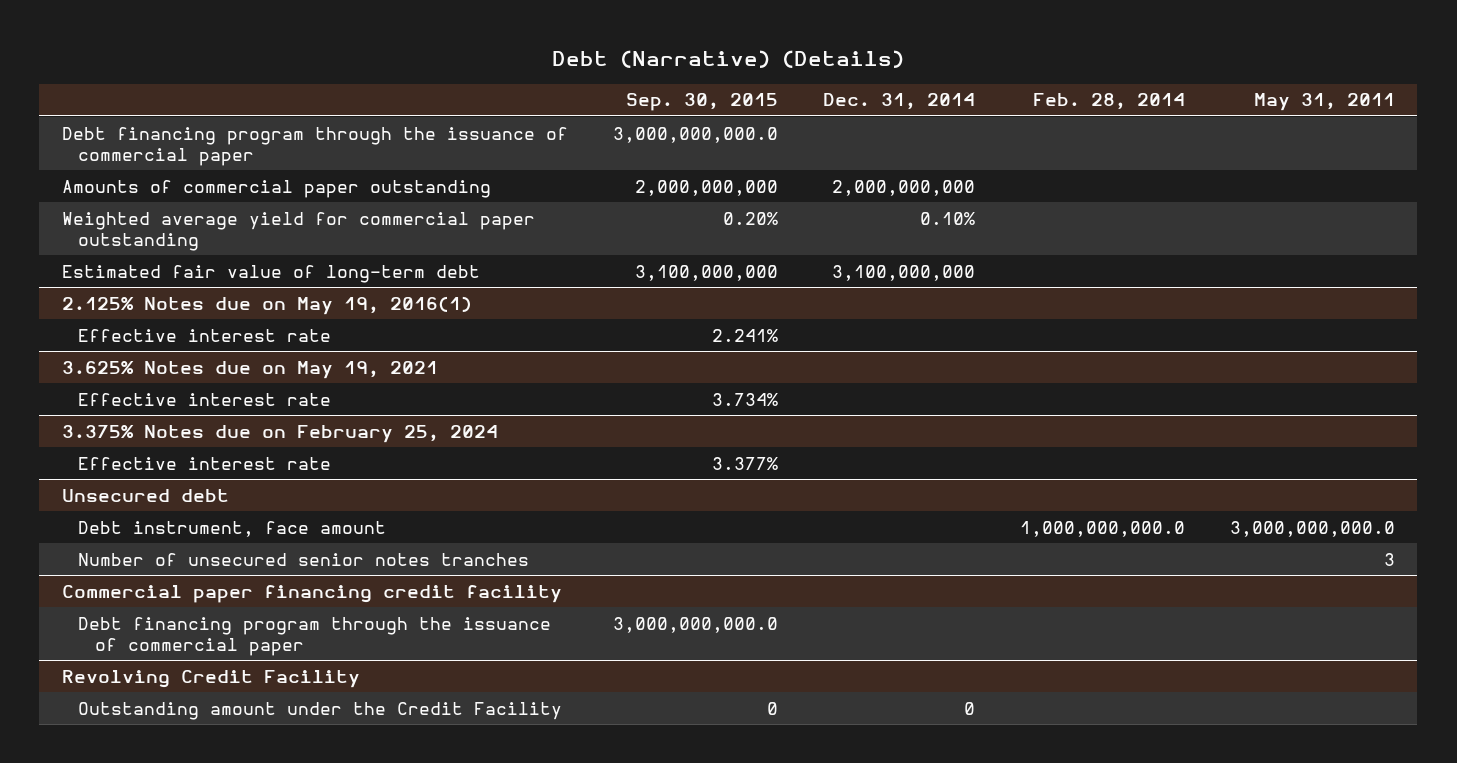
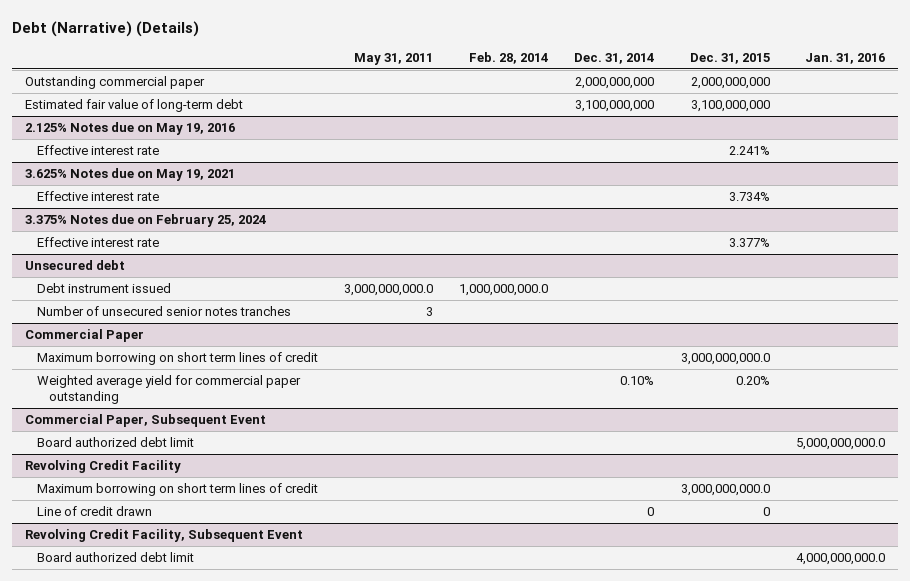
[625,93,778,112] Sep. 30, 2015 -> none
none -> [689,52,770,64] Dec. 31, 2015
none -> [804,52,885,64] Jan. 31, 2016
[61,126,568,166] Debt financing program through the issuance of commercial paper -> none
[61,211,535,251] Weighted average yield for commercial paper outstanding -> none
[61,179,491,198] Amounts of commercial paper outstanding -> [25,76,206,90] Outstanding commercial paper
[61,295,472,315] 2.125% Notes due on May 19, 2016(1) -> [25,122,236,136] 2.125% Notes due on May 19, 2016
[78,520,387,537] Debt instrument, face amount -> [37,283,172,294] Debt instrument issued
[61,584,562,603] Commercial paper financing credit facility -> none
[78,616,552,656] Debt financing program through the issuance of commercial paper -> none
none -> [25,329,145,343] Commercial Paper
none -> [37,352,319,366] Maximum borrowing on short term lines of credit
none -> [37,375,302,404] Weighted average yield for commercial paper outstanding
none -> [25,414,267,428] Commercial Paper, Subsequent Event
none -> [37,437,195,448] Board authorized debt limit
none -> [37,483,319,497] Maximum borrowing on short term lines of credit
[78,701,563,720] Outstanding amount under the Credit Facility -> [37,506,153,517] Line of credit drawn
none -> [25,529,304,543] Revolving Credit Facility, Subsequent Event
none -> [37,552,195,563] Board authorized debt limit

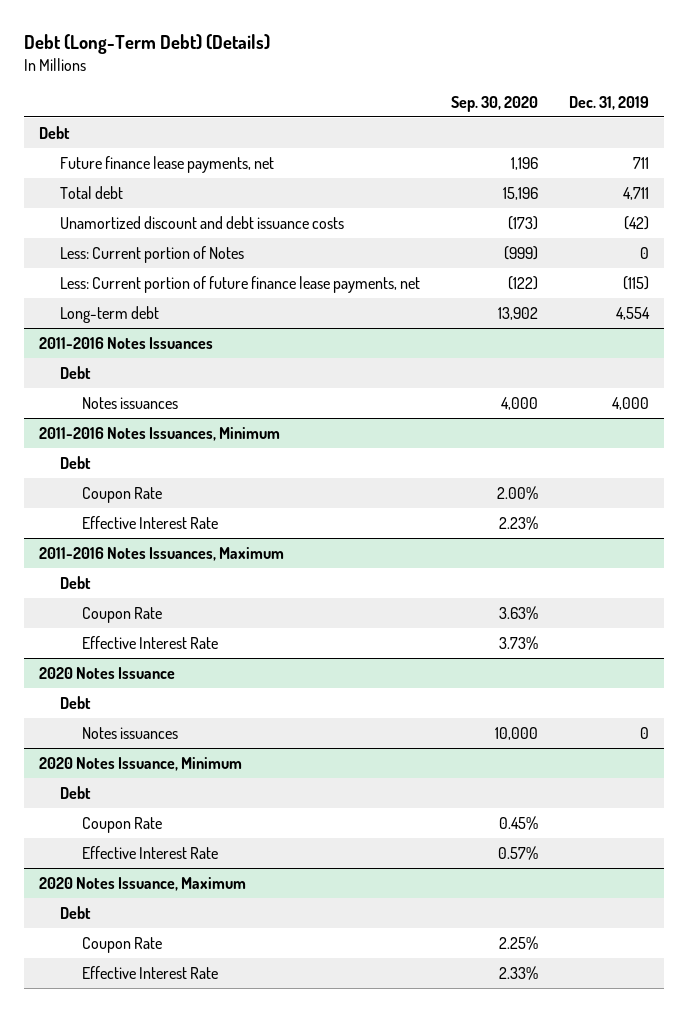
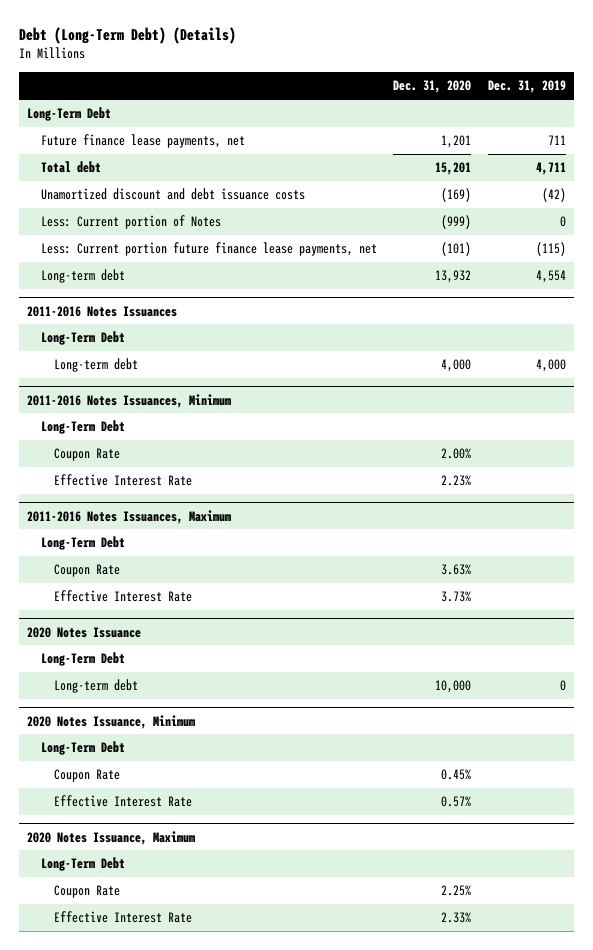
[451,95,539,112] Sep. 30, 2020 -> none
none -> [393,80,472,94] Dec. 31, 2020
[39,125,71,139] Debt -> [27,107,112,122] Long-Term Debt
[60,275,421,293] Less: Current portion of future finance lease payments, net -> [40,242,377,257] Less: Current portion future finance lease payments, net
[60,365,92,379] Debt -> [40,331,125,346] Long-Term Debt
[81,396,178,409] Notes issuances -> [53,358,138,373] Long-term debt
[60,455,92,469] Debt -> [40,420,125,435] Long-Term Debt
[60,575,92,589] Debt -> [40,536,125,551] Long-Term Debt
[60,695,92,709] Debt -> [40,652,125,667] Long-Term Debt
[81,726,178,739] Notes issuances -> [53,679,138,694] Long-term debt
[60,785,92,799] Debt -> [40,741,125,756] Long-Term Debt
[60,905,92,919] Debt -> [40,857,125,872] Long-Term Debt

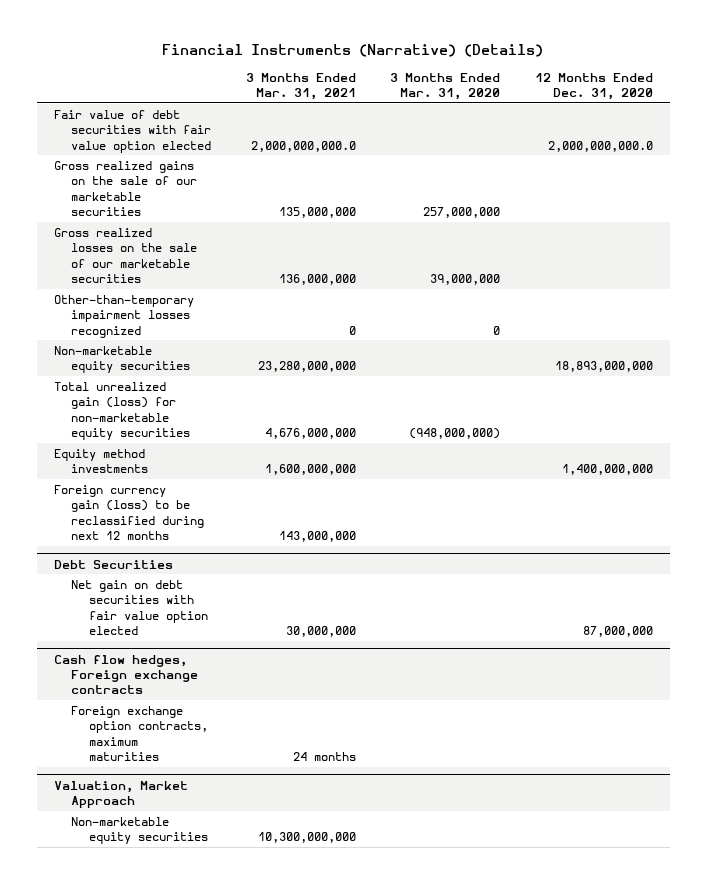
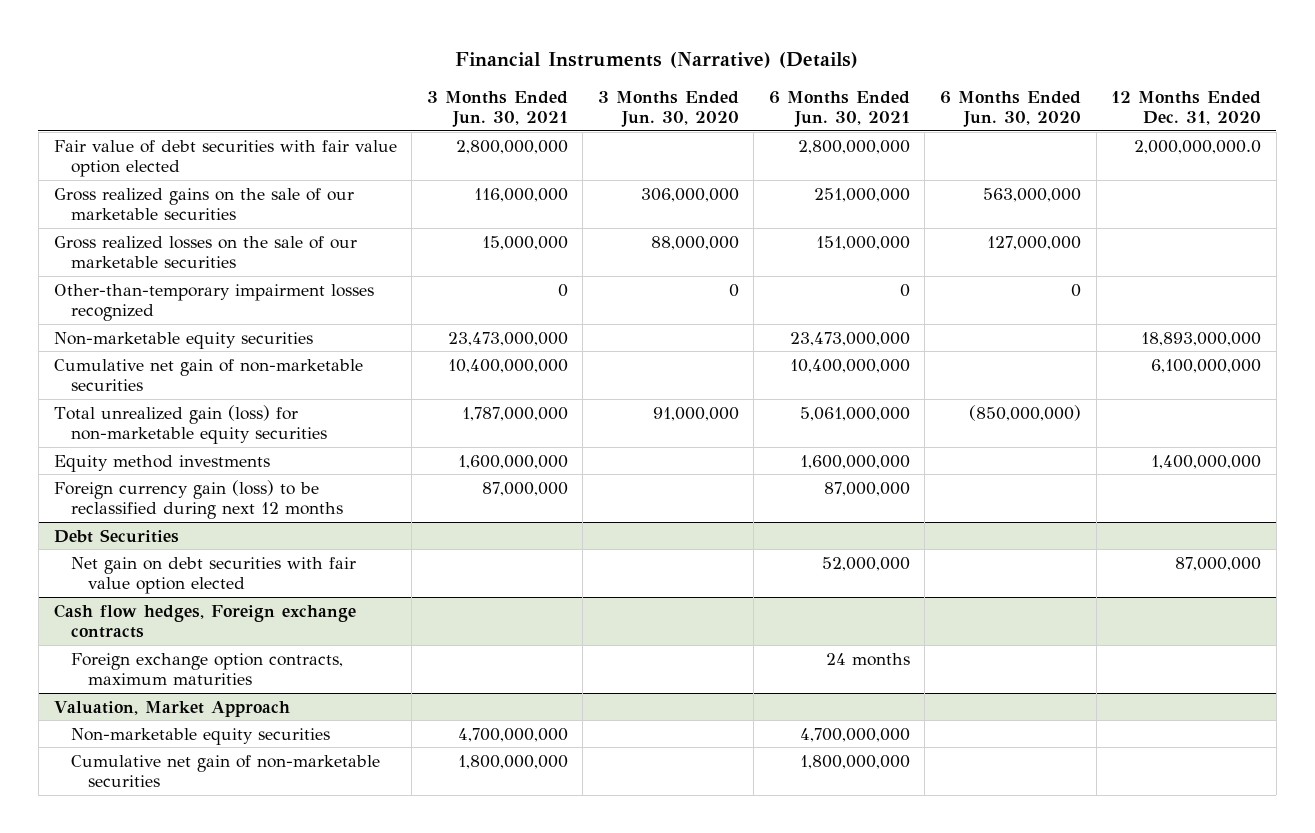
[245,72,356,100] 3 Months Ended Mar. 31, 2021 -> none
[390,72,501,100] 3 Months Ended Mar. 31, 2020 -> none
none -> [426,90,568,128] 3 Months Ended Jun. 30, 2021
none -> [597,90,739,128] 3 Months Ended Jun. 30, 2020
none -> [768,90,910,128] 6 Months Ended Jun. 30, 2021
none -> [939,90,1081,128] 6 Months Ended Jun. 30, 2020
none -> [53,358,363,392] Cumulative net gain of non-marketable securities
none -> [70,754,380,788] Cumulative net gain of non-marketable securities

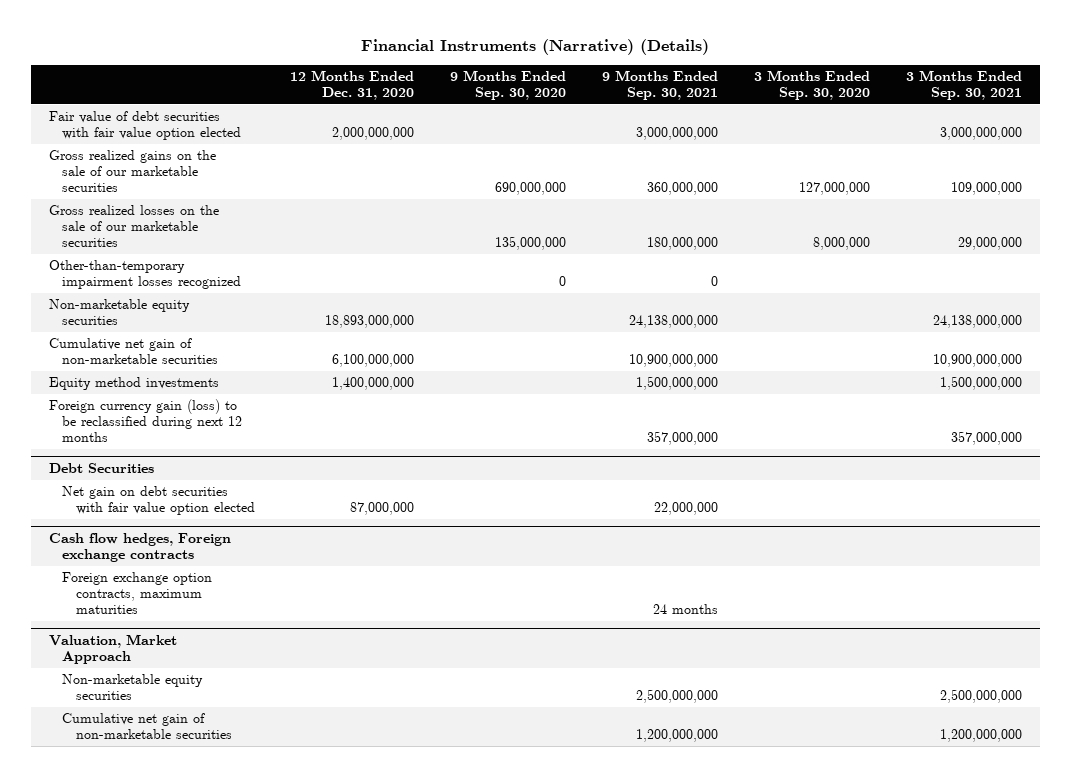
[426,90,568,128] 3 Months Ended Jun. 30, 2021 -> none
[597,90,739,128] 3 Months Ended Jun. 30, 2020 -> none
[768,90,910,128] 6 Months Ended Jun. 30, 2021 -> none
[939,90,1081,128] 6 Months Ended Jun. 30, 2020 -> none
none -> [450,69,567,100] 9 Months Ended Sep. 30, 2020
none -> [602,69,719,100] 9 Months Ended Sep. 30, 2021
none -> [753,69,870,100] 3 Months Ended Sep. 30, 2020
none -> [905,69,1022,100] 3 Months Ended Sep. 30, 2021
[1134,139,1262,154] 2,000,000,000.0 -> [332,127,415,141] 2,000,000,000
[53,404,327,445] Total unrealized gain (loss) for non-marketable equity securities -> none

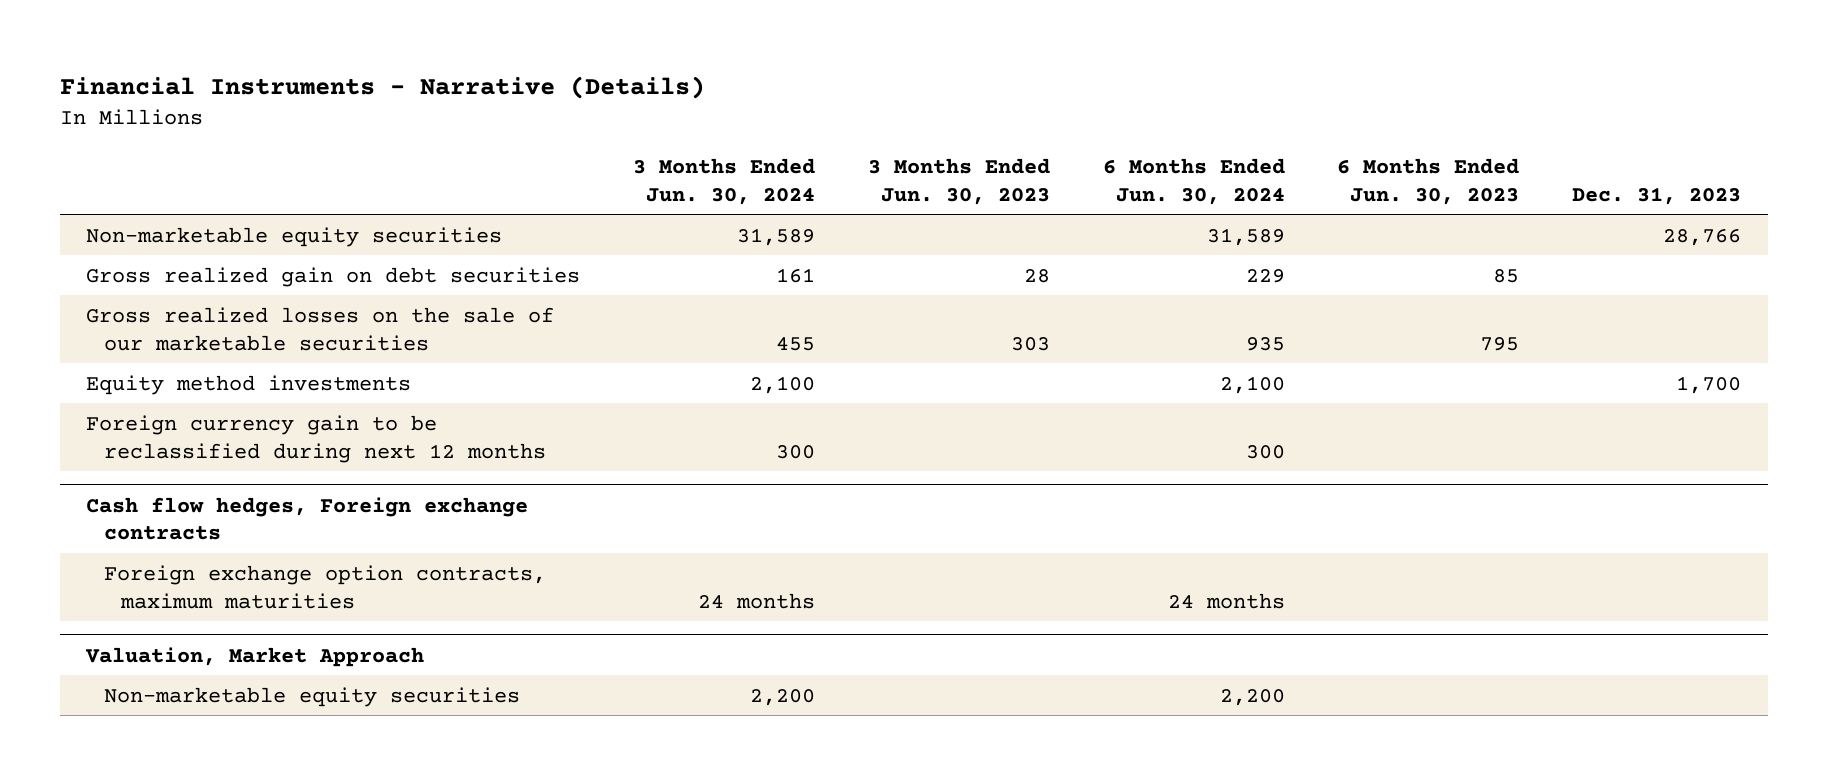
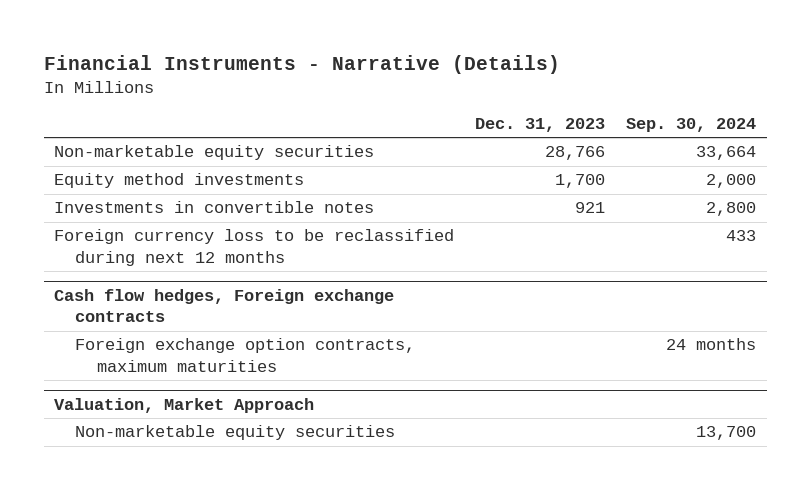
[632,157,815,205] 3 Months Ended Jun. 30, 2024 -> none
[867,157,1050,205] 3 Months Ended Jun. 30, 2023 -> none
[1102,157,1285,205] 6 Months Ended Jun. 30, 2024 -> none
[1337,157,1520,205] 6 Months Ended Jun. 30, 2023 -> none
none -> [626,117,757,132] Sep. 30, 2024
[86,266,581,287] Gross realized gain on debt securities -> none
[86,306,555,351] Gross realized losses on the sale of our marketable securities -> none
none -> [54,201,375,214] Investments in convertible notes
[86,414,546,463] Foreign currency gain to be reclassified during next 12 months -> [54,229,455,266] Foreign currency loss to be reclassified during next 12 months

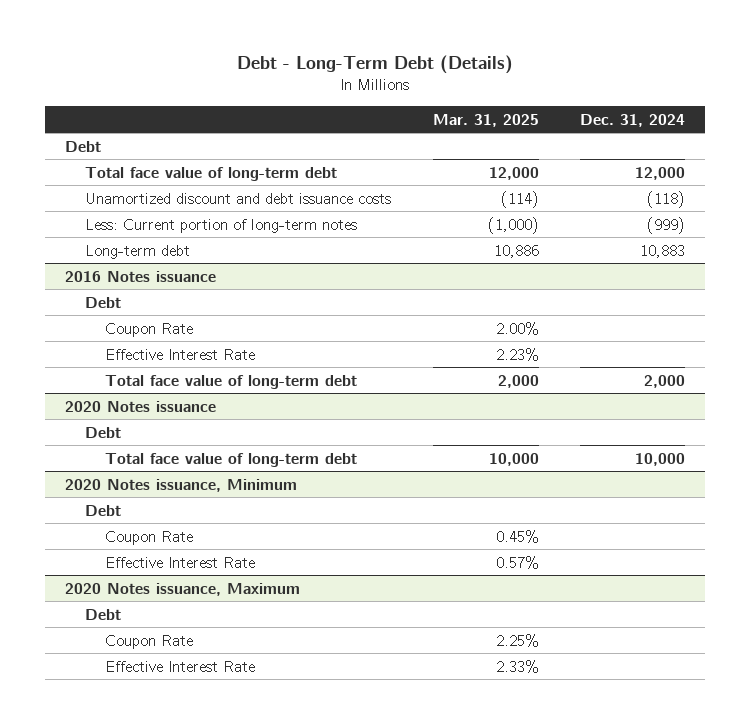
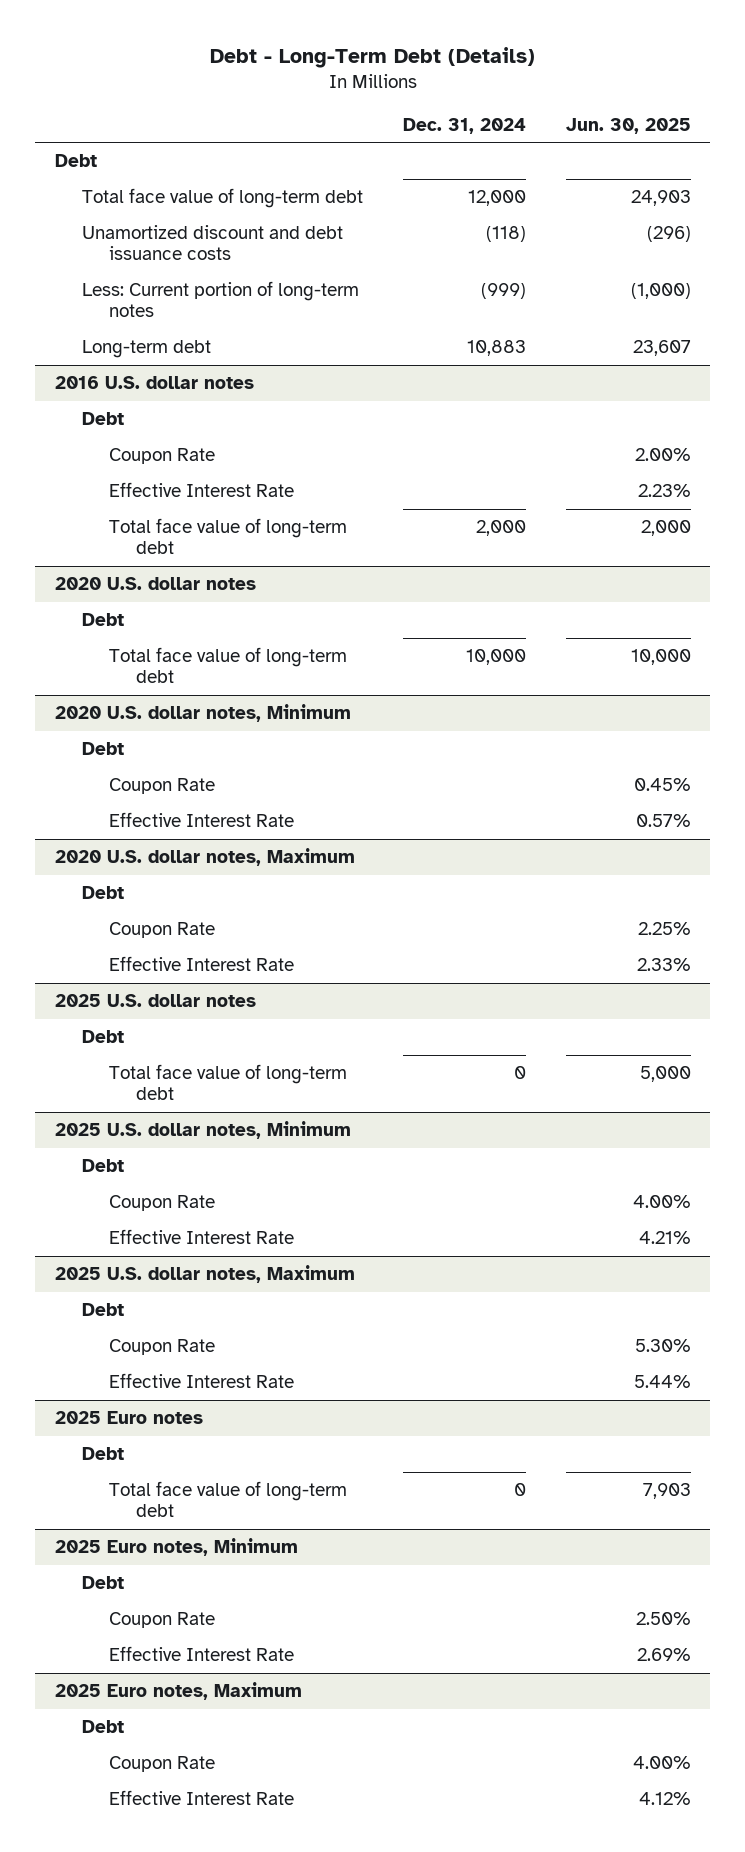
[432,113,539,127] Mar. 31, 2025 -> none
none -> [565,117,691,134] Jun. 30, 2025
[65,270,217,282] 2016 Notes issuance -> [54,376,254,390] 2016 U.S. dollar notes
[65,400,217,412] 2020 Notes issuance -> [54,577,256,591] 2020 U.S. dollar notes
[65,478,298,492] 2020 Notes issuance, Minimum -> none
[85,504,122,516] Debt -> none
[105,530,194,545] Coupon Rate -> none
[105,556,256,568] Effective Interest Rate -> none
[65,582,301,596] 2020 Notes issuance, Maximum -> none
[85,608,122,620] Debt -> none
[105,634,194,649] Coupon Rate -> none
[105,660,256,672] Effective Interest Rate -> none
none -> [54,704,351,723] 2020 U.S. dollar notes, Minimum
none -> [82,742,125,756] Debt
none -> [109,778,216,795] Coupon Rate
none -> [109,812,295,828] Effective Interest Rate
none -> [54,848,355,867] 2020 U.S. dollar notes, Maximum
none -> [82,886,125,900] Debt
none -> [109,922,216,939] Coupon Rate
none -> [109,956,295,972] Effective Interest Rate
none -> [54,994,256,1008] 2025 U.S. dollar notes
none -> [82,1030,125,1044] Debt
none -> [109,1064,348,1101] Total face value of long-term debt
none -> [54,1121,351,1140] 2025 U.S. dollar notes, Minimum
none -> [82,1159,125,1173] Debt
none -> [109,1195,216,1212] Coupon Rate
none -> [109,1229,295,1245] Effective Interest Rate
none -> [54,1265,355,1284] 2025 U.S. dollar notes, Maximum
none -> [82,1303,125,1317] Debt
none -> [109,1339,216,1356] Coupon Rate
none -> [109,1373,295,1389] Effective Interest Rate
none -> [54,1411,203,1425] 2025 Euro notes
none -> [82,1447,125,1461] Debt
none -> [109,1481,348,1518] Total face value of long-term debt
none -> [54,1538,298,1557] 2025 Euro notes, Minimum
none -> [82,1576,125,1590] Debt
none -> [109,1612,216,1629] Coupon Rate
none -> [109,1646,295,1662] Effective Interest Rate
none -> [54,1682,302,1701] 2025 Euro notes, Maximum
none -> [82,1720,125,1734] Debt
none -> [109,1756,216,1773] Coupon Rate
none -> [109,1790,295,1806] Effective Interest Rate

